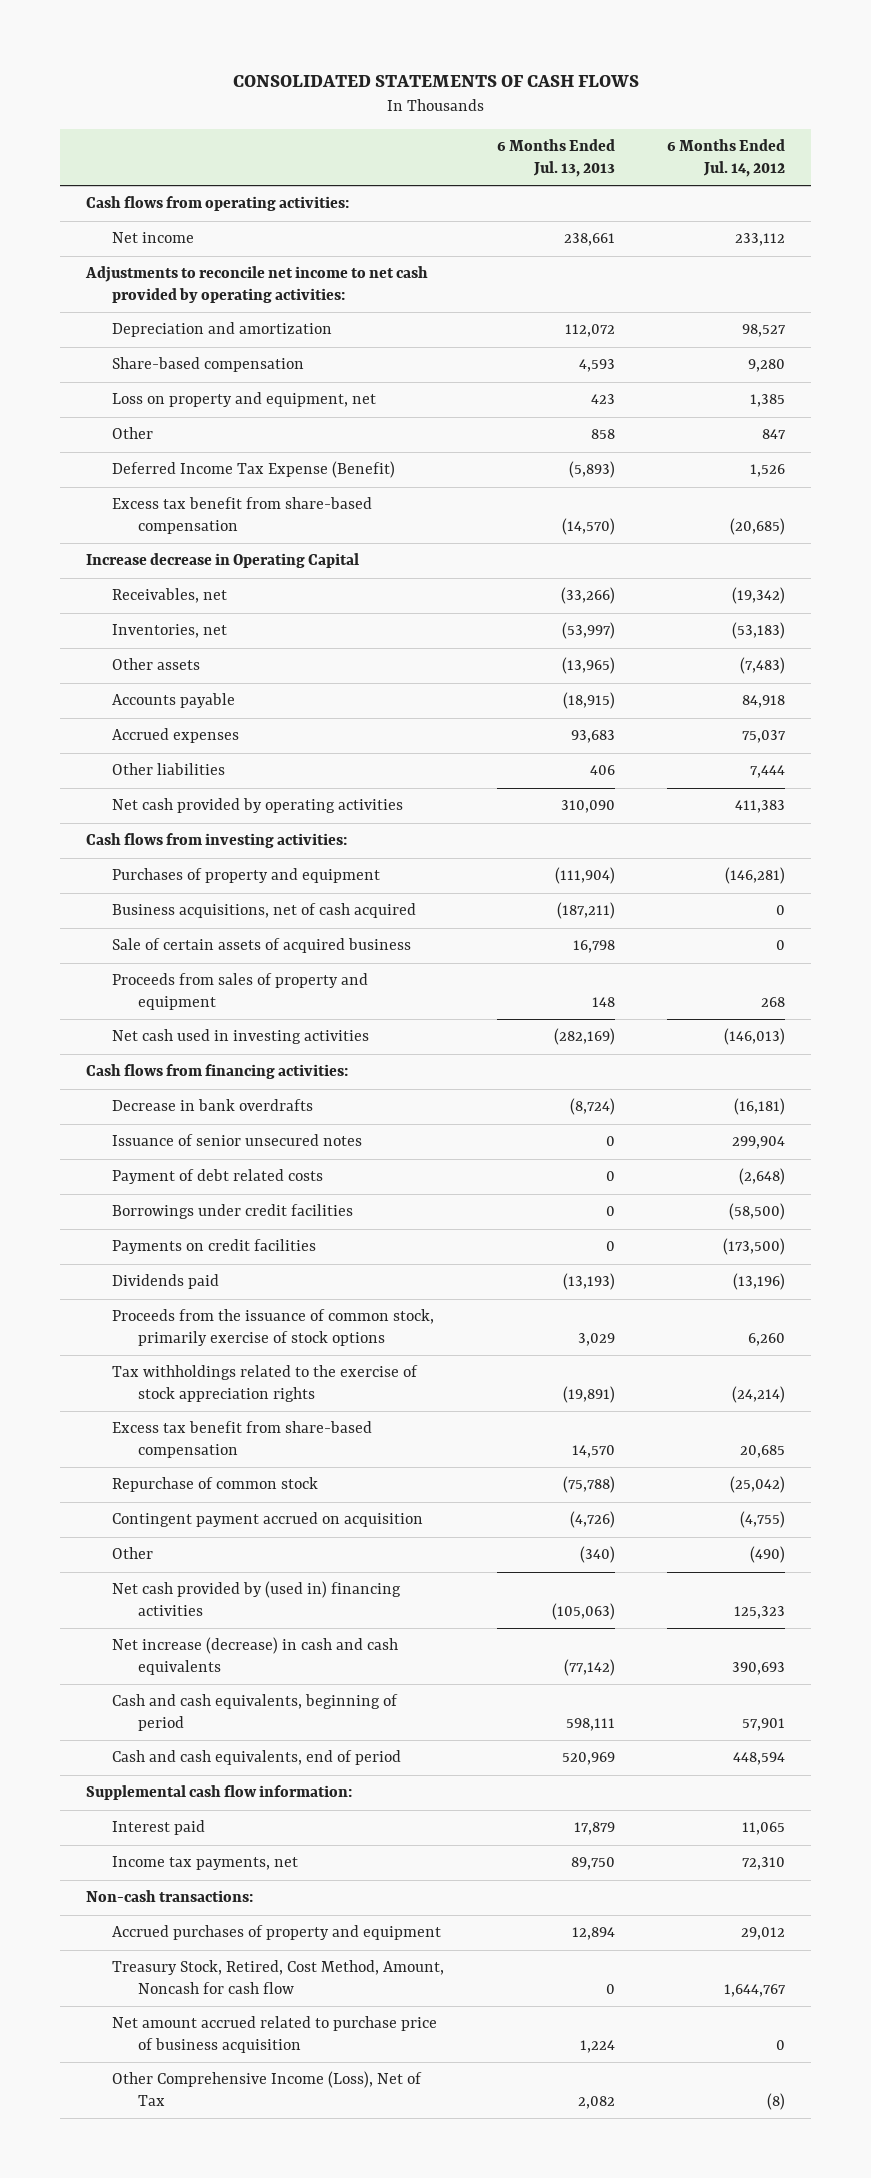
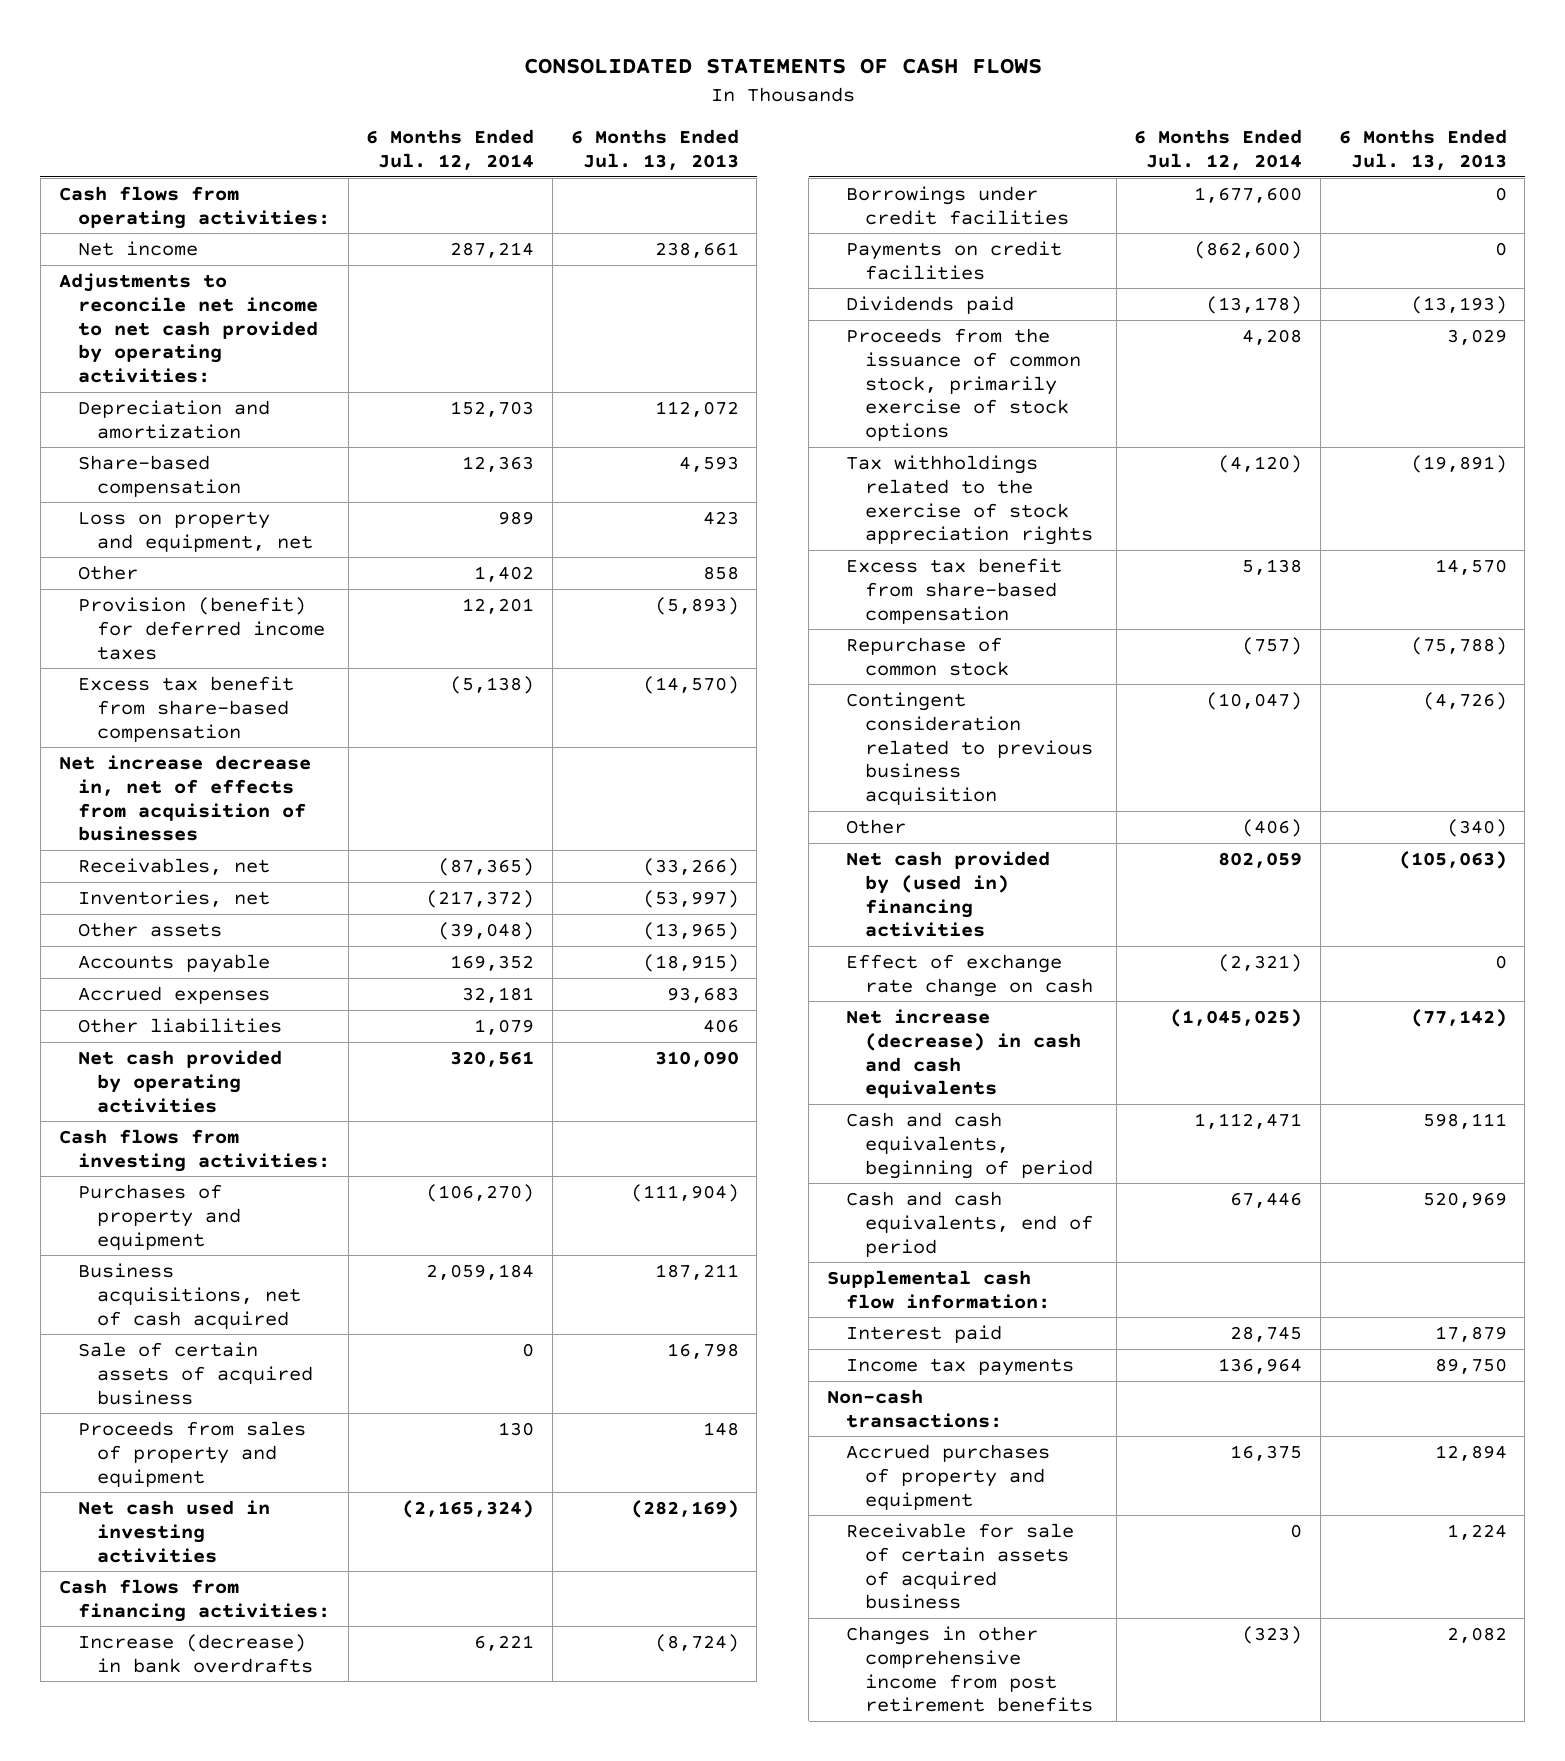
[667,139,786,177] 6 Months Ended Jul. 14, 2012 -> none
none -> [366,129,535,171] 6 Months Ended Jul. 12, 2014
[112,461,396,479] Deferred Income Tax Expense (Benefit) -> [77,596,325,660] Provision (benefit) for deferred income taxes
[86,553,360,569] Increase decrease in Operating Capital -> [58,754,311,842] Net increase decrease in, net of effects from acquisition of businesses
[556,902,615,920] (187,211) -> [654,1263,739,1280] 187,211
[112,1134,363,1147] Issuance of senior unsecured notes -> none
[112,1169,324,1185] Payment of debt related costs -> none
[112,1099,314,1112] Decrease in bank overdrafts -> [77,1633,313,1673] Increase (decrease) in bank overdrafts
[112,1512,424,1528] Contingent payment accrued on acquisition -> [845,691,1094,806] Contingent consideration related to previous business acquisition
none -> [845,953,1094,997] Effect of exchange rate change on cash
[112,1856,299,1871] Income tax payments, net -> [845,1357,1074,1376] Income tax payments
[112,1960,445,1994] Treasury Stock, Retired, Cost Method, Amount, Noncash for cash flow -> none
[112,2016,438,2053] Net amount accrued related to purchase price of business acquisition -> [845,1522,1074,1610] Receivable for sale of certain assets of acquired business
[112,2071,423,2106] Other Comprehensive Income (Loss), Net of Tax -> [845,1625,1094,1713] Changes in other comprehensive income from post retirement benefits

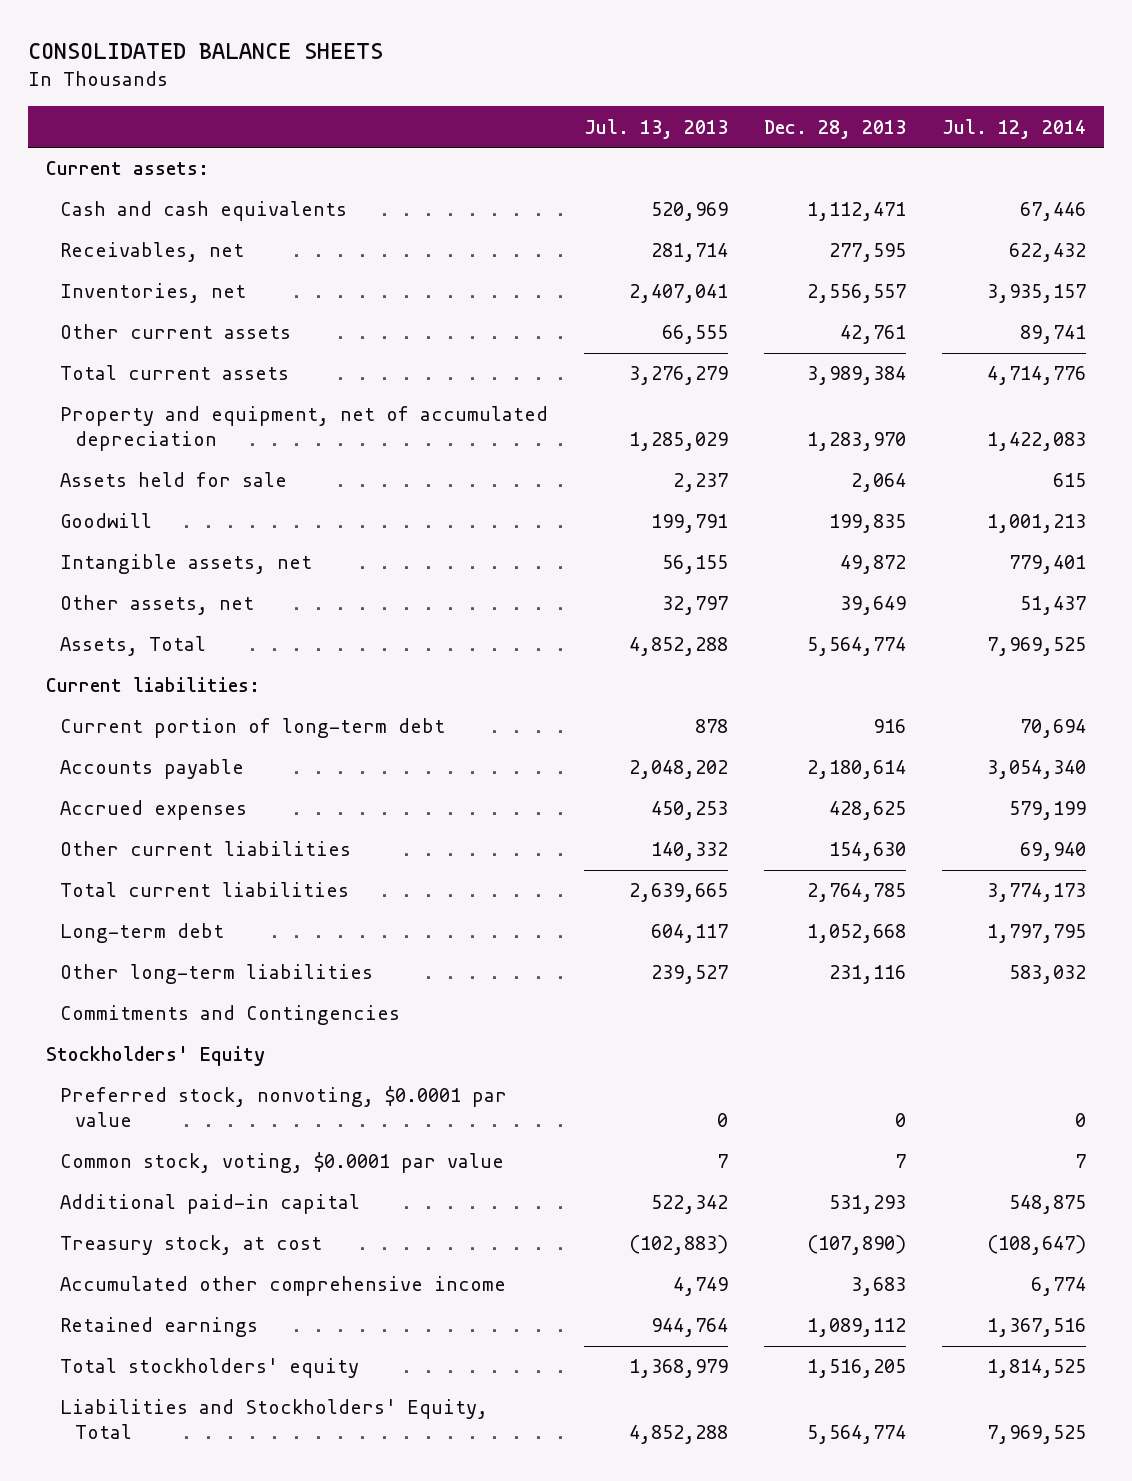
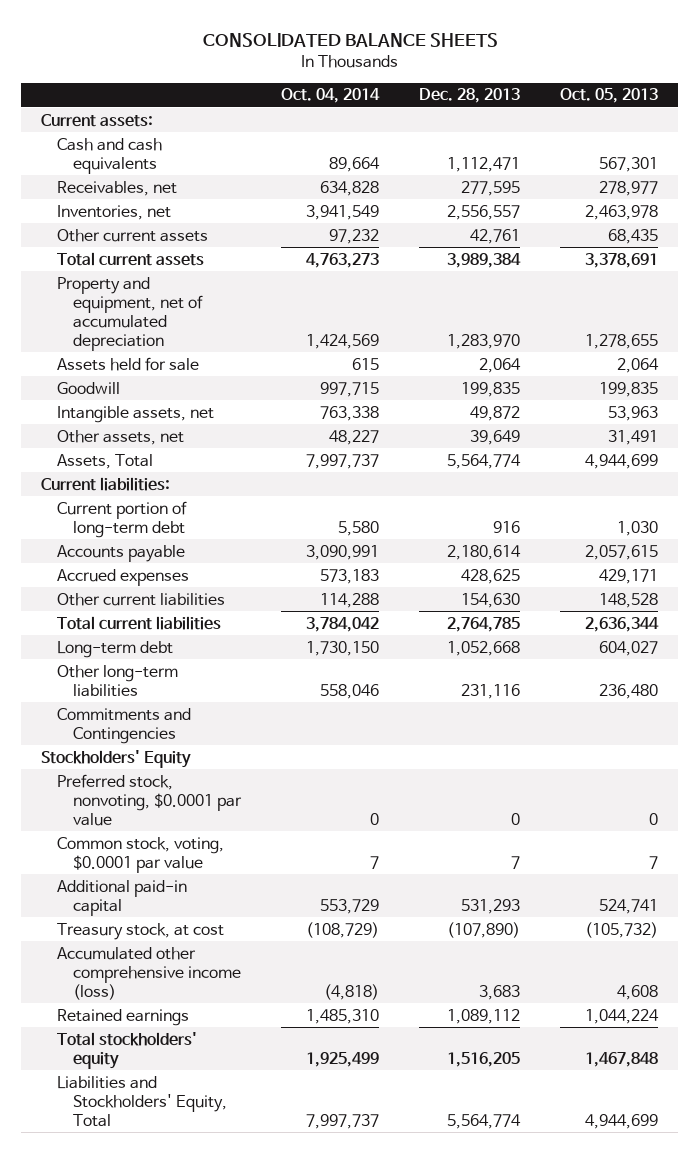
[584,118,729,139] Jul. 13, 2013 -> none
[942,118,1087,139] Jul. 12, 2014 -> none
none -> [280,88,380,104] Oct. 04, 2014
none -> [559,88,658,104] Oct. 05, 2013
[60,1276,507,1297] Accumulated other comprehensive income -> [57,946,241,1000] Accumulated other comprehensive income (loss)

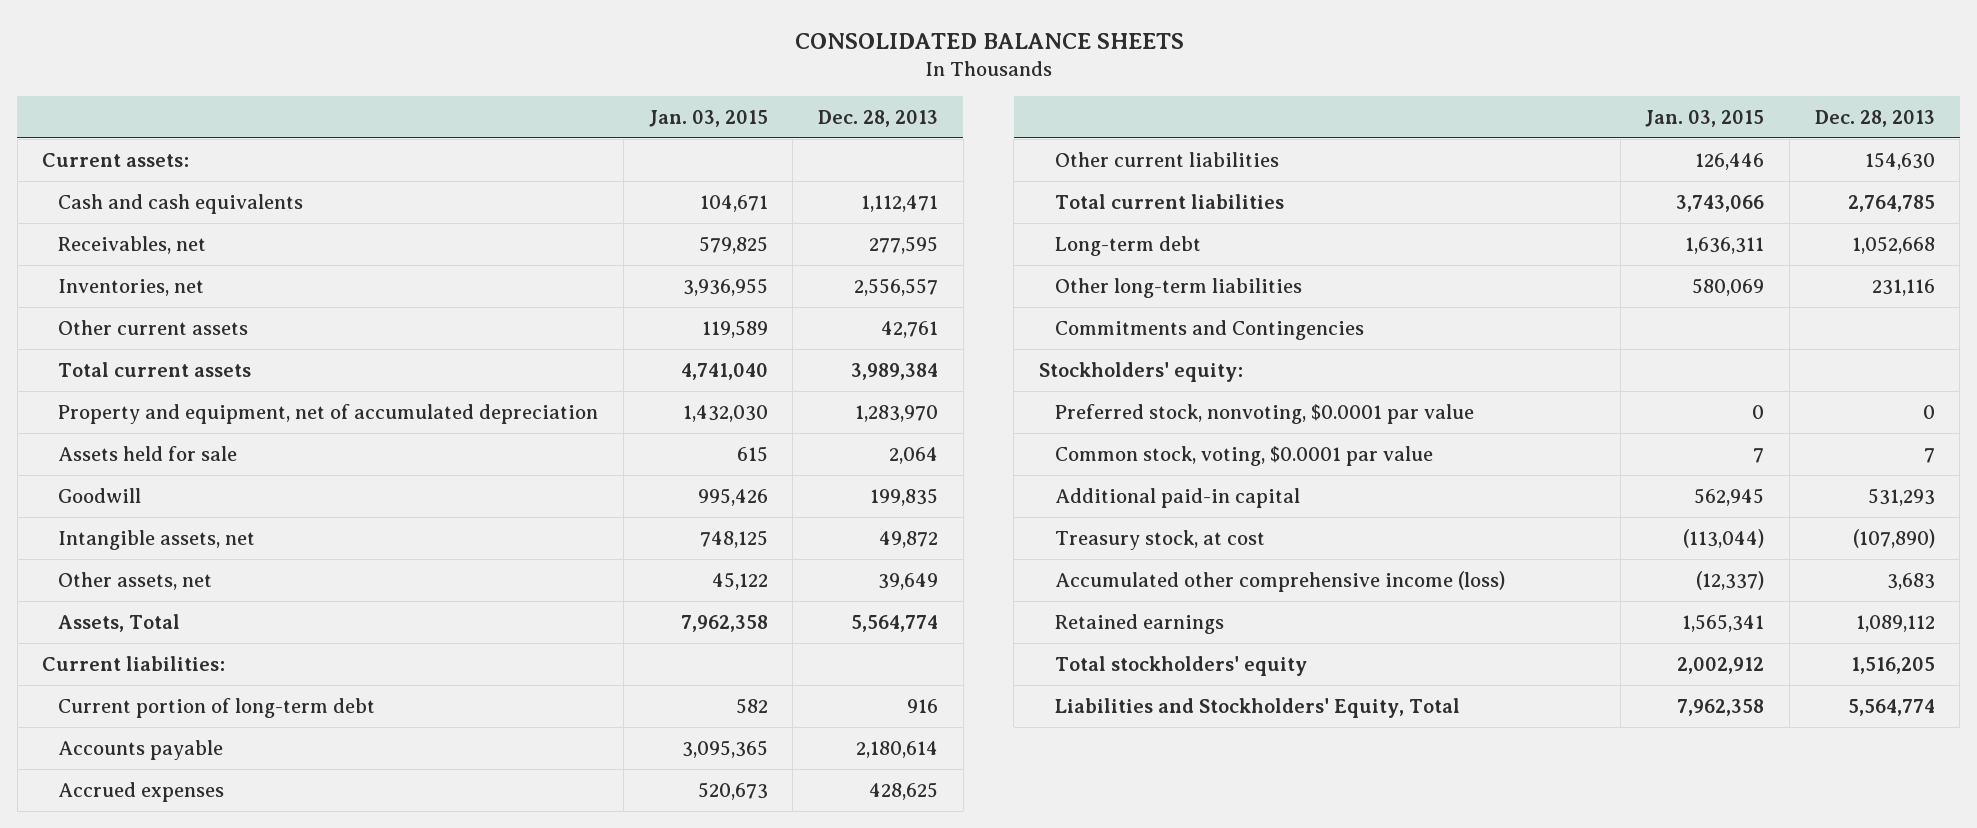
[280,88,380,104] Oct. 04, 2014 -> none
[559,88,658,104] Oct. 05, 2013 -> none
none -> [648,109,768,127] Jan. 03, 2015
[41,749,192,768] Stockholders' Equity -> [1038,361,1243,382] Stockholders' equity:

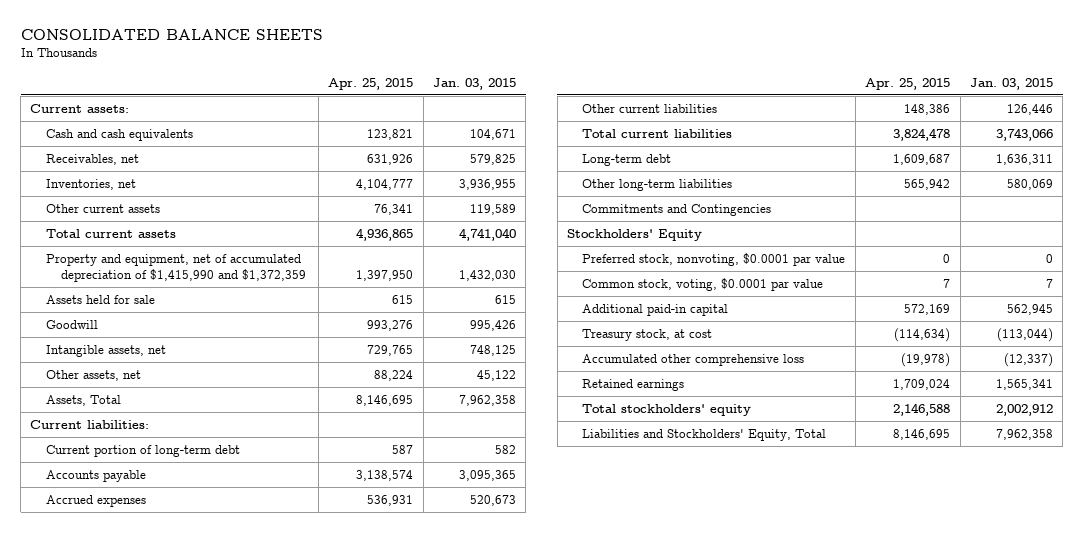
[818,109,939,127] Dec. 28, 2013 -> none
none -> [328,77,414,90] Apr. 25, 2015
[58,403,599,424] Property and equipment, net of accumulated depreciation -> [45,253,306,283] Property and equipment, net of accumulated depreciation of $1,415,990 and $1,372,359
[1038,361,1243,382] Stockholders' equity: -> [567,228,703,241] Stockholders' Equity
[1054,570,1505,592] Accumulated other comprehensive income (loss) -> [582,353,805,366] Accumulated other comprehensive loss

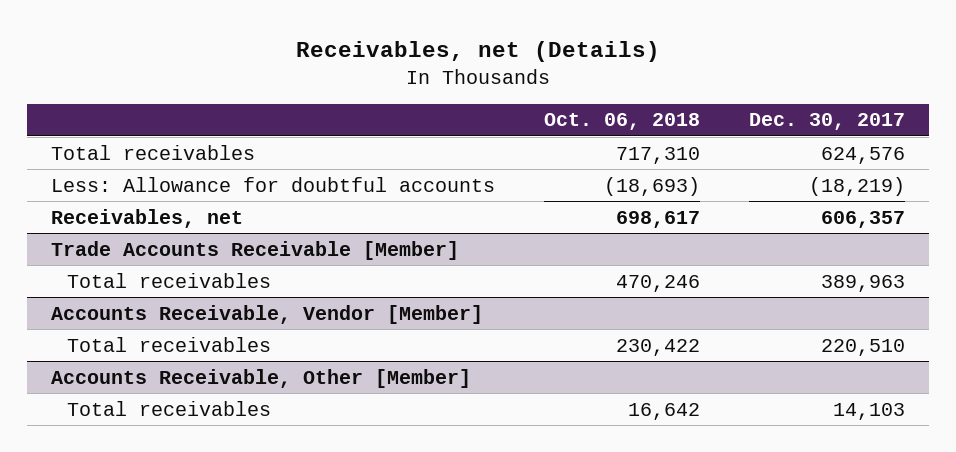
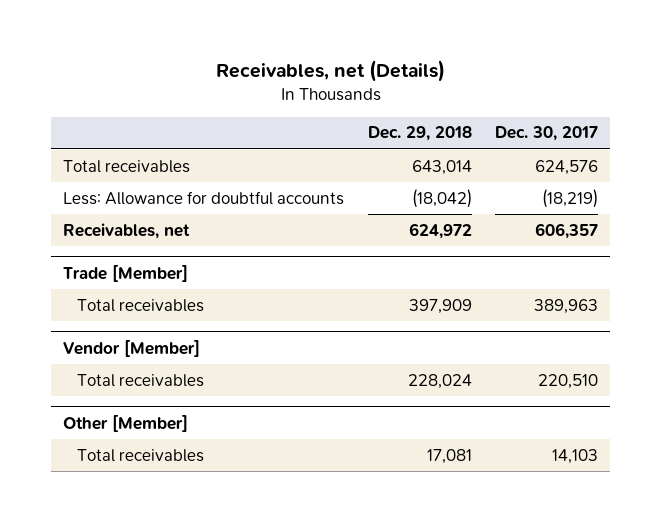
[544,113,701,131] Oct. 06, 2018 -> none
none -> [367,126,472,142] Dec. 29, 2018
[51,240,460,260] Trade Accounts Receivable [Member] -> [62,264,188,282] Trade [Member]
[51,304,484,324] Accounts Receivable, Vendor [Member] -> [62,339,200,357] Vendor [Member]
[51,368,472,388] Accounts Receivable, Other [Member] -> [62,414,188,432] Other [Member]

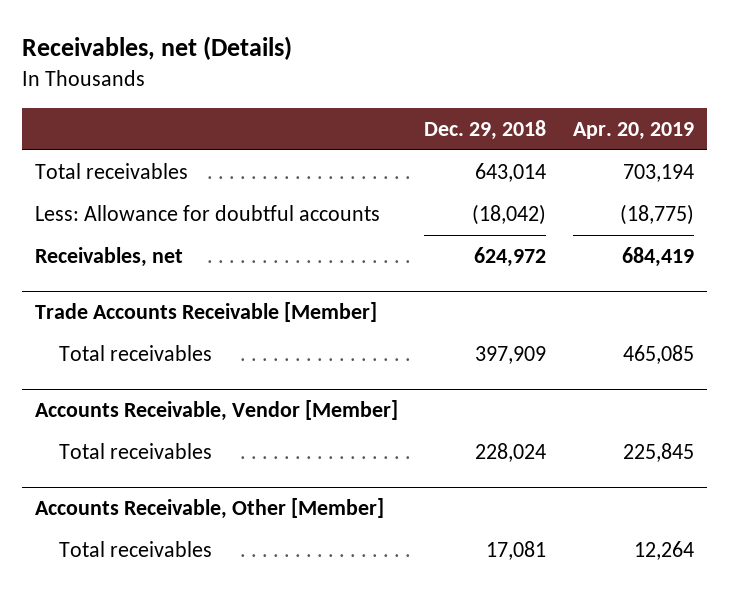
[495,126,599,142] Dec. 30, 2017 -> none
none -> [572,122,694,141] Apr. 20, 2019
[62,264,188,282] Trade [Member] -> [34,302,377,323] Trade Accounts Receivable [Member]
[62,339,200,357] Vendor [Member] -> [34,400,398,422] Accounts Receivable, Vendor [Member]
[62,414,188,432] Other [Member] -> [34,498,384,520] Accounts Receivable, Other [Member]

